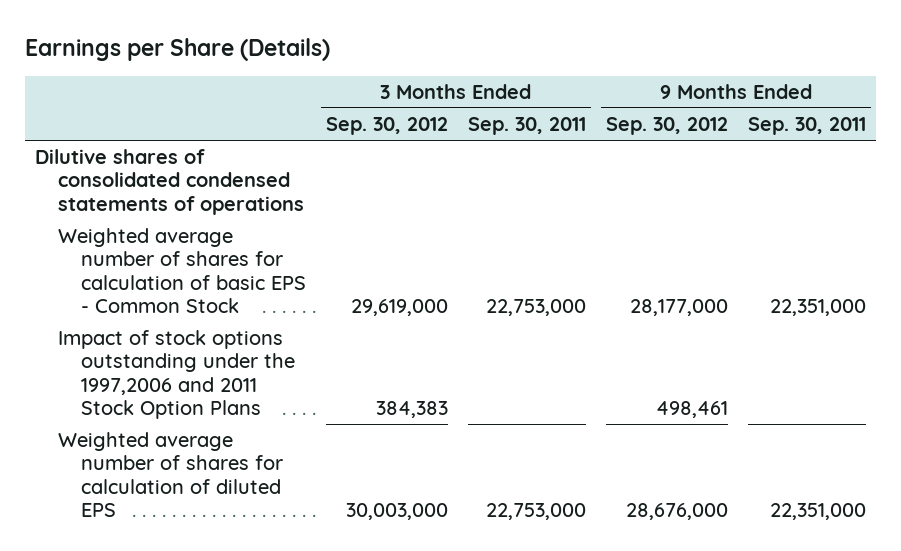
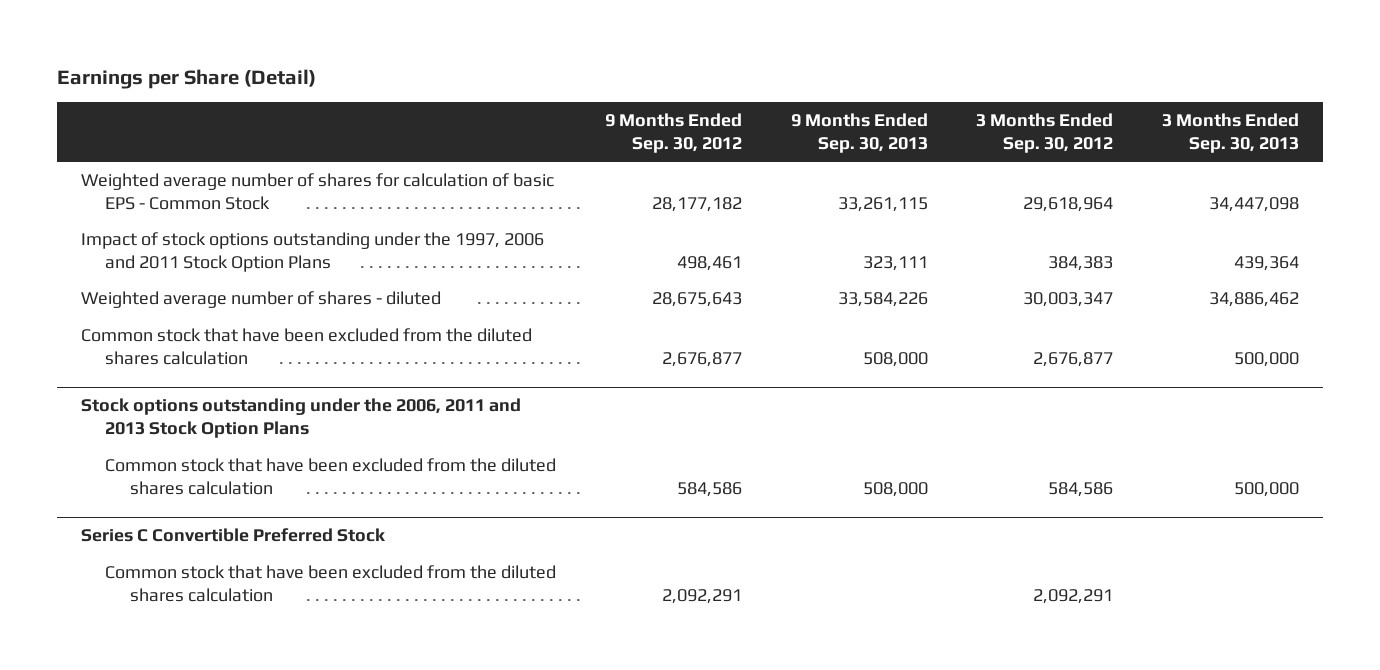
[24,37,330,61] Earnings per Share (Details) -> [56,69,316,90] Earnings per Share (Detail)
[467,117,586,136] Sep. 30, 2011 -> none
[748,117,867,136] Sep. 30, 2011 -> none
none -> [790,113,928,153] 9 Months Ended Sep. 30, 2013
none -> [1161,113,1299,153] 3 Months Ended Sep. 30, 2013
[34,149,304,215] Dilutive shares of consolidated condensed statements of operations -> none
[350,298,448,316] 29,619,000 -> [1023,196,1114,212] 29,618,964
[629,298,728,316] 28,177,000 -> [651,196,742,212] 28,177,182
[57,330,295,419] Impact of stock options outstanding under the 1997,2006 and 2011 Stock Option Plans -> [80,232,544,272] Impact of stock options outstanding under the 1997, 2006 and 2011 Stock Option Plans
[57,432,283,517] Weighted average number of shares for calculation of diluted EPS -> [80,291,441,309] Weighted average number of shares - diluted
[345,502,448,520] 30,003,000 -> [1023,292,1114,308] 30,003,347
[625,502,728,520] 28,676,000 -> [651,292,742,308] 28,675,643
none -> [80,328,532,365] Common stock that have been excluded from the diluted shares calculation
none -> [80,398,521,439] Stock options outstanding under the 2006, 2011 and 2013 Stock Option Plans
none -> [105,458,557,495] Common stock that have been excluded from the diluted shares calculation
none -> [80,528,385,543] Series C Convertible Preferred Stock
none -> [105,565,557,602] Common stock that have been excluded from the diluted shares calculation

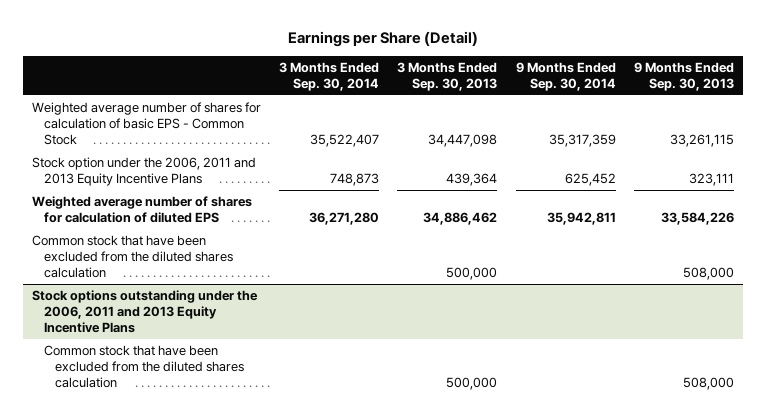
[604,113,742,153] 9 Months Ended Sep. 30, 2012 -> none
[976,113,1114,153] 3 Months Ended Sep. 30, 2012 -> none
none -> [279,62,380,92] 3 Months Ended Sep. 30, 2014
none -> [515,62,616,92] 9 Months Ended Sep. 30, 2014
[80,232,544,272] Impact of stock options outstanding under the 1997, 2006 and 2011 Stock Option Plans -> [31,157,256,187] Stock option under the 2006, 2011 and 2013 Equity Incentive Plans
[80,291,441,309] Weighted average number of shares - diluted -> [31,196,252,224] Weighted average number of shares for calculation of diluted EPS
[80,398,521,439] Stock options outstanding under the 2006, 2011 and 2013 Stock Option Plans -> [31,290,258,334] Stock options outstanding under the 2006, 2011 and 2013 Equity Incentive Plans
[80,528,385,543] Series C Convertible Preferred Stock -> none
[105,565,557,602] Common stock that have been excluded from the diluted shares calculation -> none

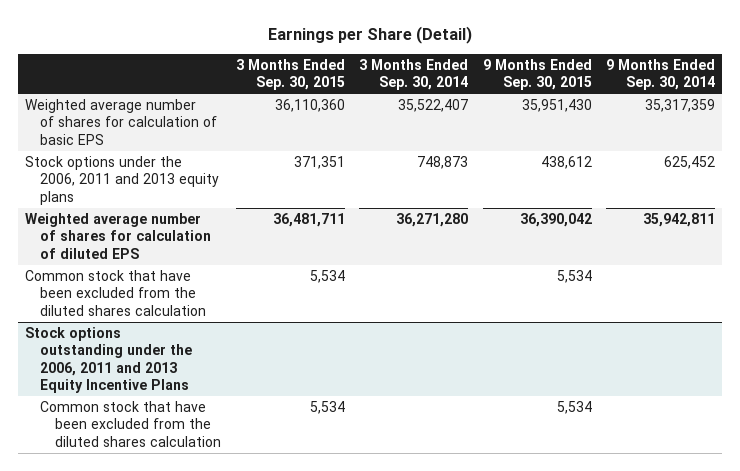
[397,62,498,92] 3 Months Ended Sep. 30, 2013 -> none
[634,62,735,92] 9 Months Ended Sep. 30, 2013 -> none
none -> [235,59,345,91] 3 Months Ended Sep. 30, 2015
none -> [482,59,592,91] 9 Months Ended Sep. 30, 2015
[31,102,261,146] Weighted average number of shares for calculation of basic EPS - Common Stock -> [25,99,218,145] Weighted average number of shares for calculation of basic EPS
[31,157,256,187] Stock option under the 2006, 2011 and 2013 Equity Incentive Plans -> [25,156,220,205] Stock options under the 2006, 2011 and 2013 equity plans

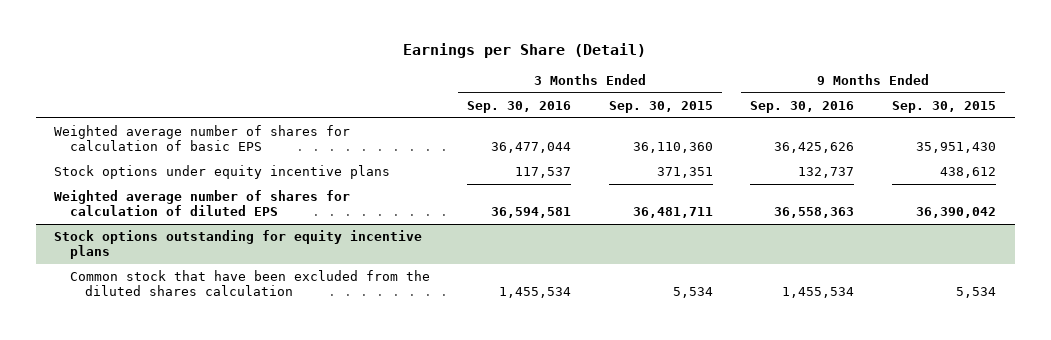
[359,59,469,91] 3 Months Ended Sep. 30, 2014 -> none
[606,59,716,91] 9 Months Ended Sep. 30, 2014 -> none
none -> [467,100,572,113] Sep. 30, 2016
none -> [750,100,855,113] Sep. 30, 2016
[25,156,220,205] Stock options under the 2006, 2011 and 2013 equity plans -> [54,165,391,180] Stock options under equity incentive plans
[25,270,207,316] Common stock that have been excluded from the diluted shares calculation -> none
[25,327,193,393] Stock options outstanding under the 2006, 2011 and 2013 Equity Incentive Plans -> [54,230,423,259] Stock options outstanding for equity incentive plans

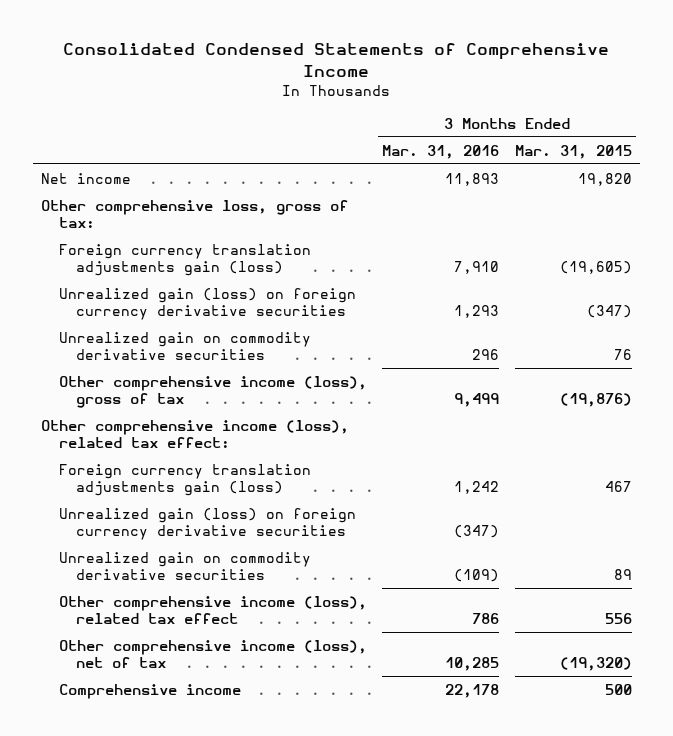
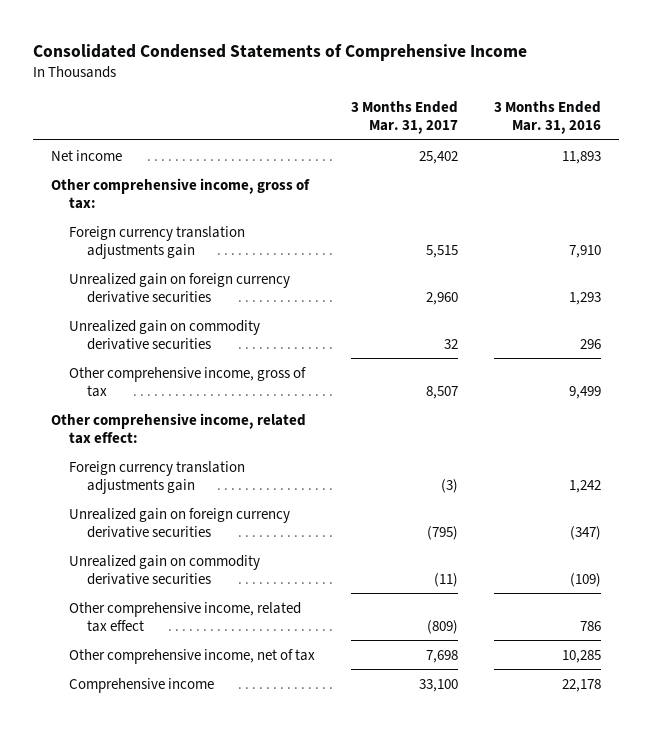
[514,144,632,159] Mar. 31, 2015 -> none
none -> [351,100,459,135] 3 Months Ended Mar. 31, 2017
[41,199,349,229] Other comprehensive loss, gross of tax: -> [51,177,311,209] Other comprehensive income, gross of tax:
[58,243,311,277] Foreign currency translation adjustments gain (loss) -> [69,225,246,259] Foreign currency translation adjustments gain
[58,287,356,321] Unrealized gain (loss) on foreign currency derivative securities -> [69,272,291,303] Unrealized gain on foreign currency derivative securities
[58,375,367,409] Other comprehensive income (loss), gross of tax -> [69,366,307,397] Other comprehensive income, gross of tax
[41,419,350,449] Other comprehensive income (loss), related tax effect: -> [51,412,307,444] Other comprehensive income, related tax effect:
[58,463,311,497] Foreign currency translation adjustments gain (loss) -> [69,460,246,494] Foreign currency translation adjustments gain
[58,507,356,541] Unrealized gain (loss) on foreign currency derivative securities -> [69,507,291,538] Unrealized gain on foreign currency derivative securities
[58,595,367,625] Other comprehensive income (loss), related tax effect -> [69,601,302,632] Other comprehensive income, related tax effect
[58,639,367,669] Other comprehensive income (loss), net of tax -> [69,648,316,664] Other comprehensive income, net of tax

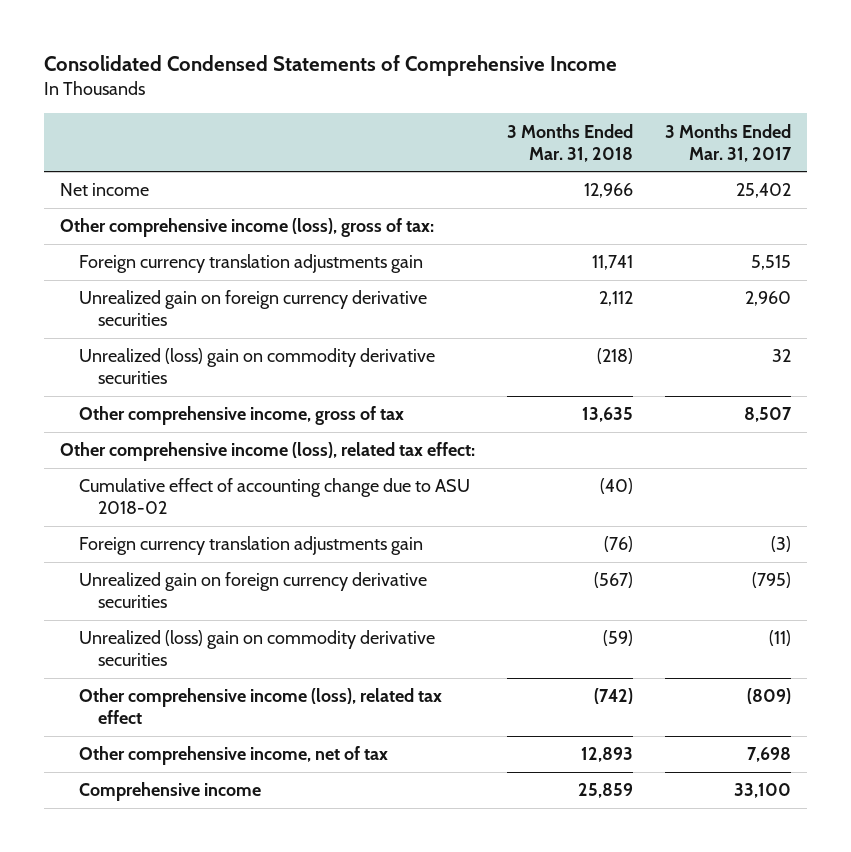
[494,100,602,135] 3 Months Ended Mar. 31, 2016 -> none
none -> [506,123,633,162] 3 Months Ended Mar. 31, 2018
[51,177,311,209] Other comprehensive income, gross of tax: -> [59,218,434,238] Other comprehensive income (loss), gross of tax:
[69,319,261,350] Unrealized gain on commodity derivative securities -> [78,348,435,385] Unrealized (loss) gain on commodity derivative securities
[51,412,307,444] Other comprehensive income, related tax effect: -> [59,442,475,462] Other comprehensive income (loss), related tax effect:
none -> [78,478,470,515] Cumulative effect of accounting change due to ASU 2018-02
[69,554,261,585] Unrealized gain on commodity derivative securities -> [78,630,435,667] Unrealized (loss) gain on commodity derivative securities
[69,601,302,632] Other comprehensive income, related tax effect -> [78,688,442,725] Other comprehensive income (loss), related tax effect

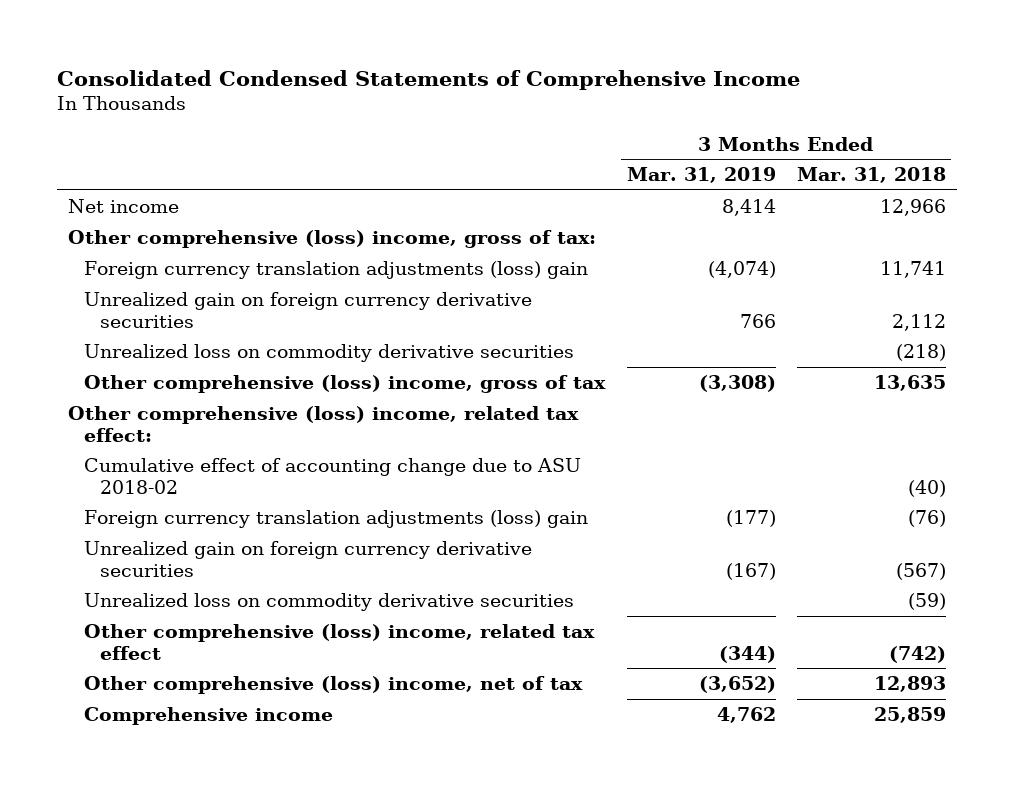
[664,123,792,162] 3 Months Ended Mar. 31, 2017 -> none
none -> [626,167,776,184] Mar. 31, 2019
[59,218,434,238] Other comprehensive income (loss), gross of tax: -> [67,229,596,248] Other comprehensive (loss) income, gross of tax:
[78,254,423,274] Foreign currency translation adjustments gain -> [84,260,589,279] Foreign currency translation adjustments (loss) gain
[78,348,435,385] Unrealized (loss) gain on commodity derivative securities -> [84,343,575,362] Unrealized loss on commodity derivative securities
[78,406,404,426] Other comprehensive income, gross of tax -> [84,374,607,393] Other comprehensive (loss) income, gross of tax
[59,442,475,462] Other comprehensive income (loss), related tax effect: -> [67,405,579,442] Other comprehensive (loss) income, related tax effect:
[78,536,423,556] Foreign currency translation adjustments gain -> [84,509,589,528] Foreign currency translation adjustments (loss) gain
[78,630,435,667] Unrealized (loss) gain on commodity derivative securities -> [84,592,575,611] Unrealized loss on commodity derivative securities
[78,688,442,725] Other comprehensive income (loss), related tax effect -> [84,623,596,660] Other comprehensive (loss) income, related tax effect
[78,746,388,766] Other comprehensive income, net of tax -> [84,675,584,694] Other comprehensive (loss) income, net of tax

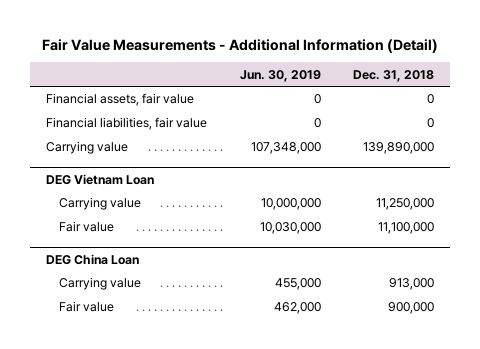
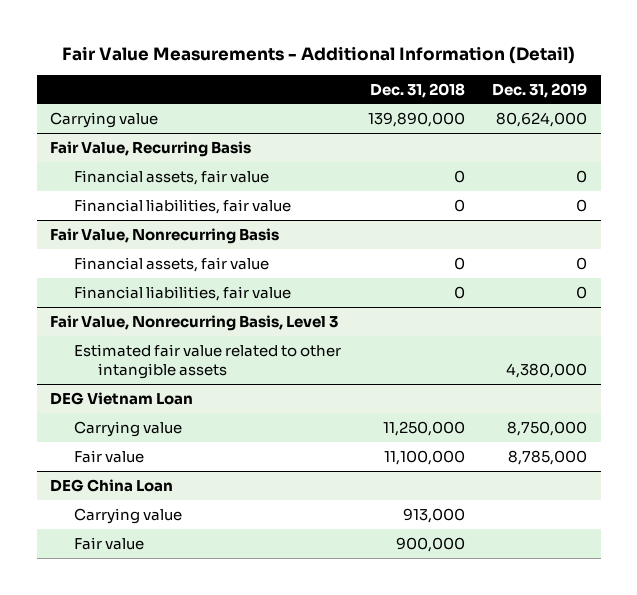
[239,69,321,82] Jun. 30, 2019 -> none
none -> [492,82,588,98] Dec. 31, 2019
[46,141,129,155] Carrying value -> [50,111,159,128] Carrying value
none -> [50,140,252,157] Fair Value, Recurring Basis
none -> [50,227,280,244] Fair Value, Nonrecurring Basis
none -> [73,256,269,272] Financial assets, fair value
none -> [73,285,291,301] Financial liabilities, fair value
none -> [50,314,339,331] Fair Value, Nonrecurring Basis, Level 3
none -> [73,343,341,379] Estimated fair value related to other intangible assets

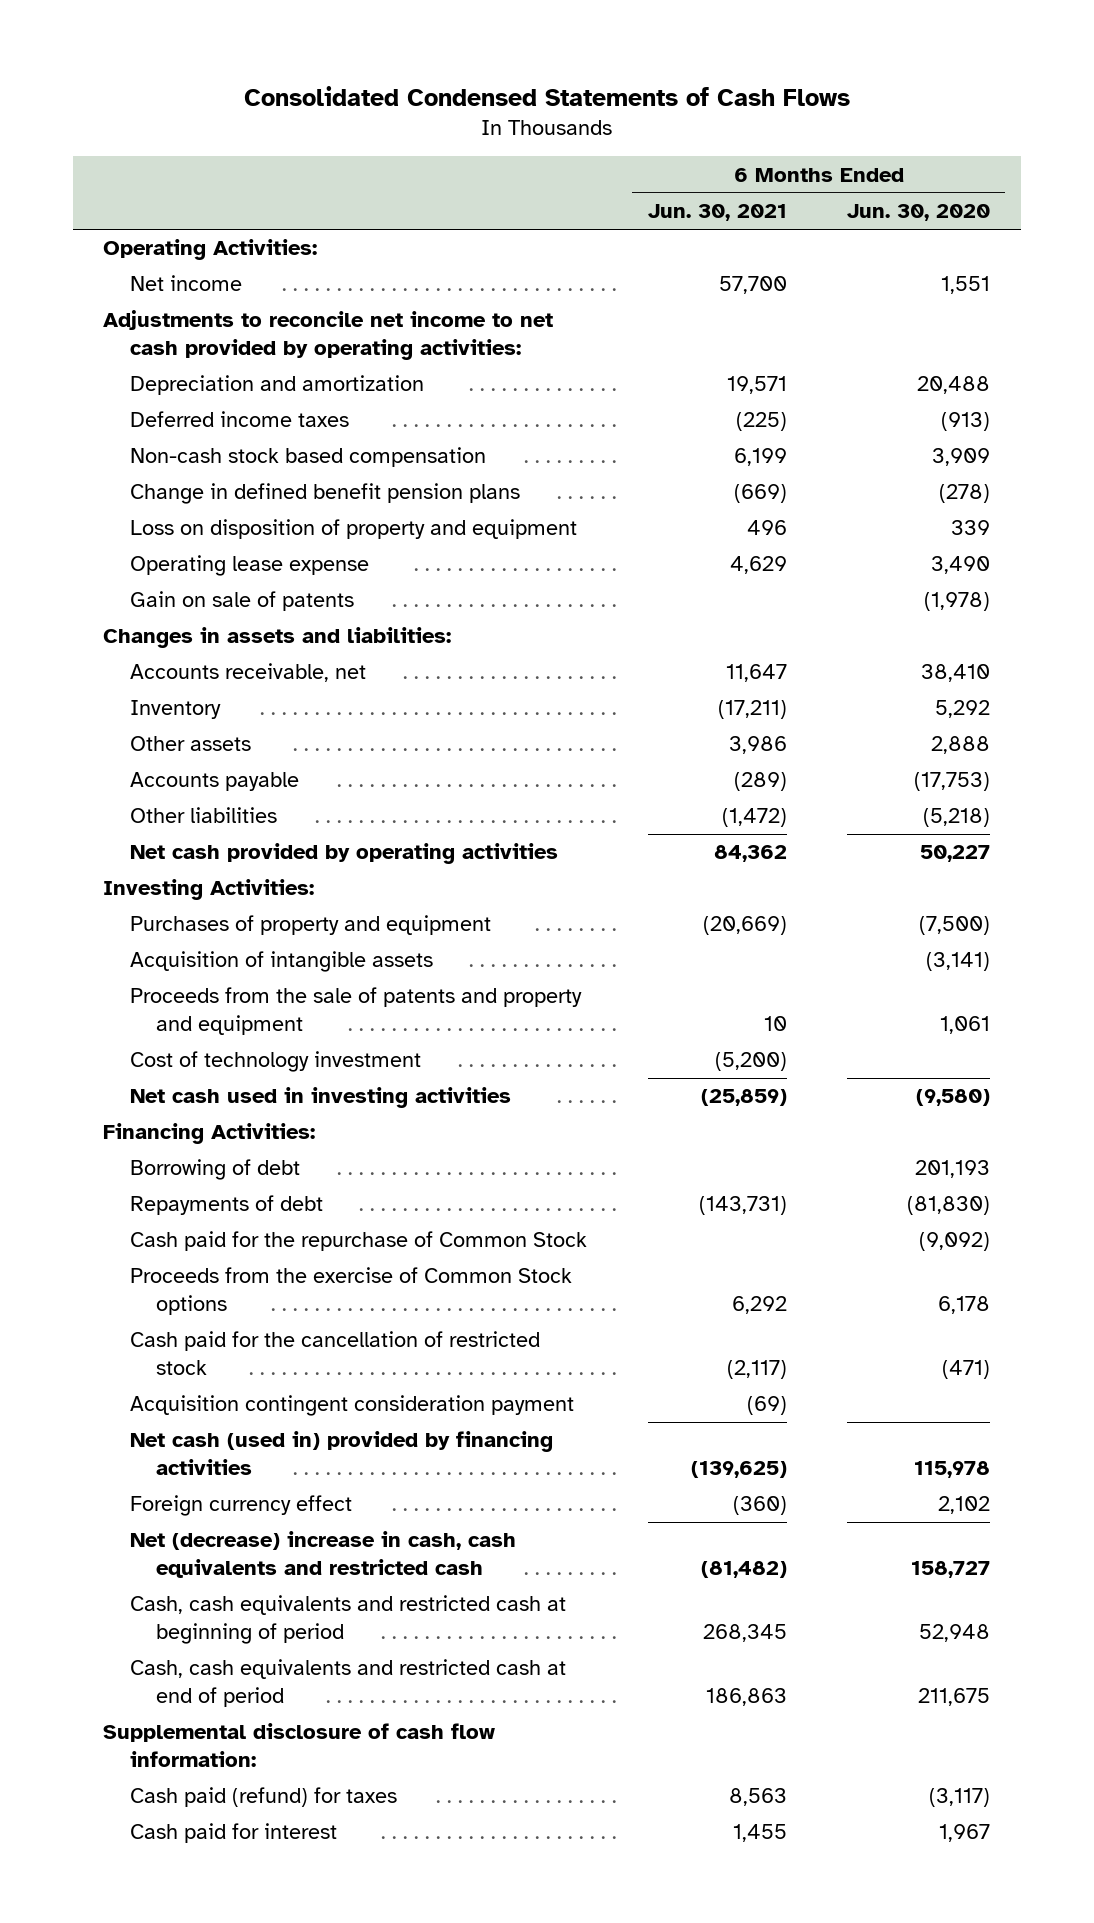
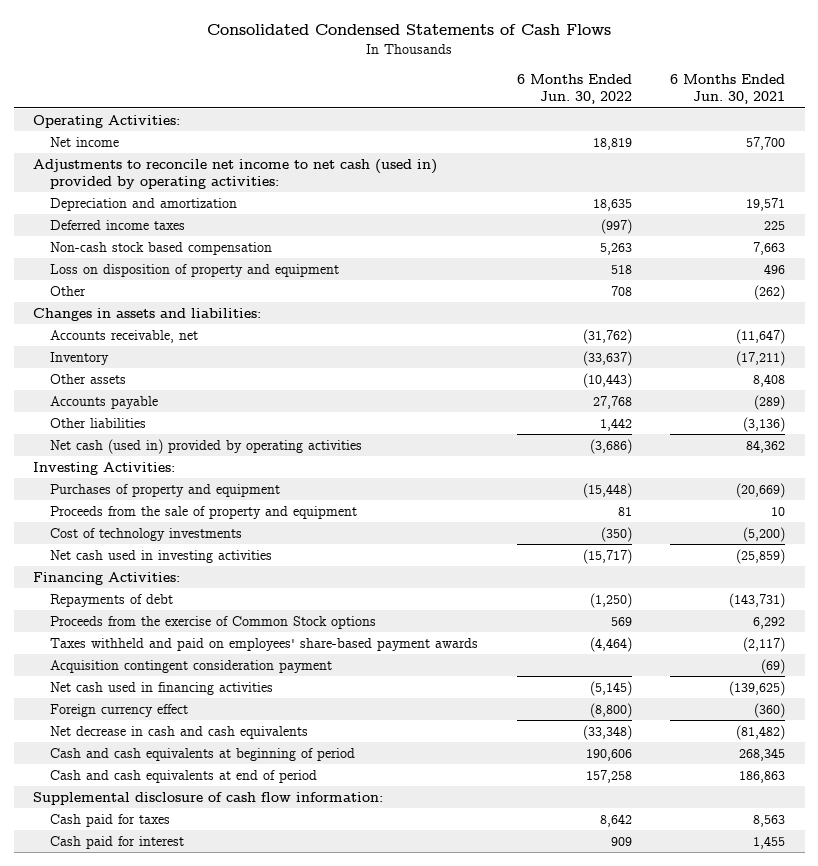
[847,204,991,222] Jun. 30, 2020 -> none
none -> [516,73,632,105] 6 Months Ended Jun. 30, 2022
[103,310,554,360] Adjustments to reconcile net income to net cash provided by operating activities: -> [33,158,438,190] Adjustments to reconcile net income to net cash (used in) provided by operating activities:
[129,483,520,505] Change in defined benefit pension plans -> none
[735,412,787,432] (225) -> [764,220,786,230] 225
[733,448,787,467] 6,199 -> [753,241,786,255] 7,663
[129,555,369,577] Operating lease expense -> none
[129,591,354,612] Gain on sale of patents -> none
none -> [50,285,87,296] Other
[725,664,787,683] 11,647 -> [736,328,786,344] (11,647)
[728,736,787,755] 3,986 -> [753,373,786,387] 8,408
[721,808,787,828] (1,472) -> [743,416,786,432] (3,136)
[129,843,558,865] Net cash provided by operating activities -> [50,438,363,454] Net cash (used in) provided by operating activities
[129,951,433,973] Acquisition of intangible assets -> none
[129,987,582,1035] Proceeds from the sale of patents and property and equipment -> [50,505,358,519] Proceeds from the sale of property and equipment
[129,1051,421,1073] Cost of technology investment -> [50,527,243,541] Cost of technology investments
[129,1159,300,1181] Borrowing of debt -> none
[129,1231,587,1252] Cash paid for the repurchase of Common Stock -> none
[129,1331,540,1375] Cash paid for the cancellation of restricted stock -> [50,637,479,651] Taxes withheld and paid on employees' share-based payment awards
[129,1431,553,1475] Net cash (used in) provided by financing activities -> [50,681,274,695] Net cash used in financing activities
[129,1531,516,1578] Net (decrease) increase in cash, cash equivalents and restricted cash -> [50,725,309,739] Net decrease in cash and cash equivalents
[129,1595,566,1644] Cash, cash equivalents and restricted cash at beginning of period -> [50,747,356,761] Cash and cash equivalents at beginning of period
[129,1659,566,1707] Cash, cash equivalents and restricted cash at end of period -> [50,769,318,783] Cash and cash equivalents at end of period
[129,1787,397,1808] Cash paid (refund) for taxes -> [50,813,171,827] Cash paid for taxes

